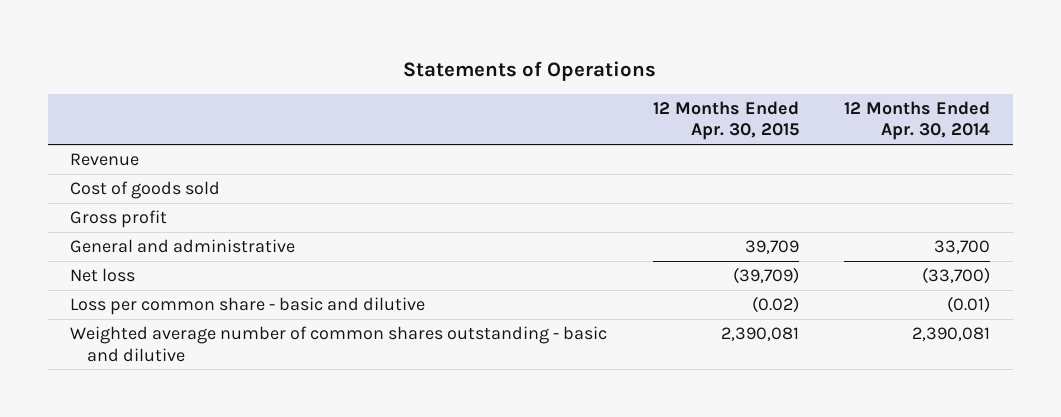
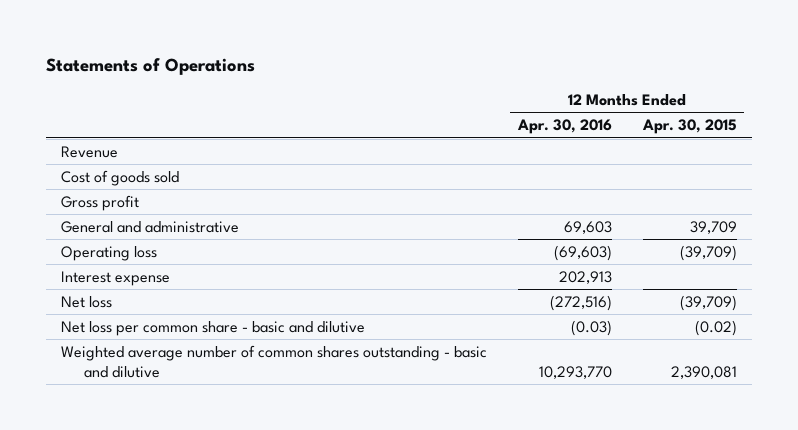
[844,100,991,141] 12 Months Ended Apr. 30, 2014 -> none
none -> [516,119,612,135] Apr. 30, 2016
none -> [61,246,158,262] Operating loss
none -> [61,271,171,287] Interest expense
[70,297,426,316] Loss per common share - basic and dilutive -> [61,321,366,337] Net loss per common share - basic and dilutive

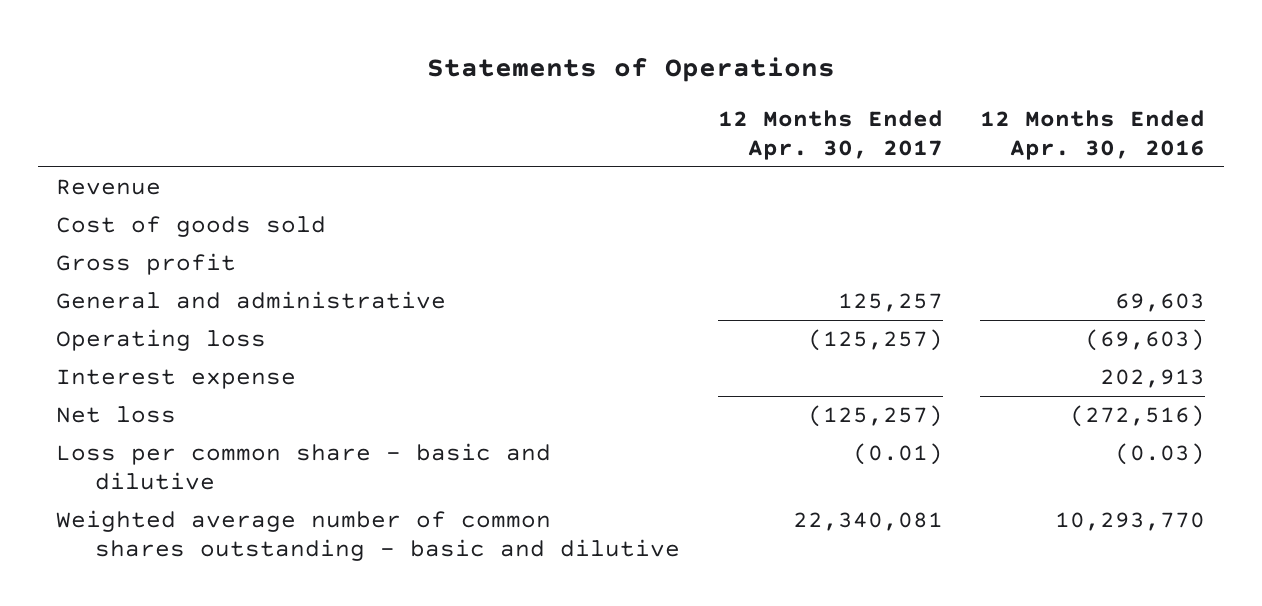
[641,119,737,135] Apr. 30, 2015 -> none
none -> [717,110,943,161] 12 Months Ended Apr. 30, 2017
[61,321,366,337] Net loss per common share - basic and dilutive -> [56,443,552,491] Loss per common share - basic and dilutive

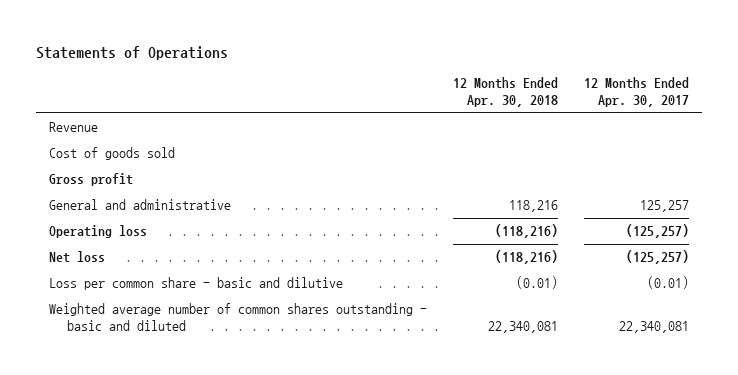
[980,110,1206,161] 12 Months Ended Apr. 30, 2016 -> none
none -> [452,77,558,108] 12 Months Ended Apr. 30, 2018
[56,369,297,390] Interest expense -> none
[56,510,681,562] Weighted average number of common shares outstanding - basic and dilutive -> [49,303,428,331] Weighted average number of common shares outstanding - basic and diluted

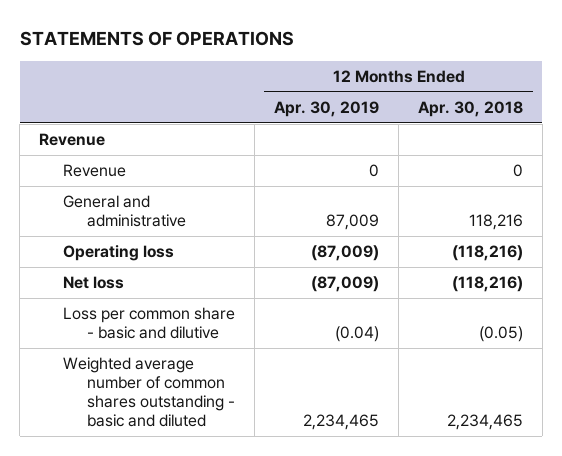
[36,45,229,60] Statements of Operations -> [19,30,294,46] STATEMENTS OF OPERATIONS
[583,77,689,108] 12 Months Ended Apr. 30, 2017 -> none
none -> [274,100,380,117] Apr. 30, 2019
[49,147,176,161] Cost of goods sold -> none
[49,173,134,187] Gross profit -> none
none -> [63,164,127,178] Revenue
[515,276,558,290] (0.01) -> [479,326,524,343] (0.05)
[487,320,558,333] 22,340,081 -> [447,414,524,431] 2,234,465

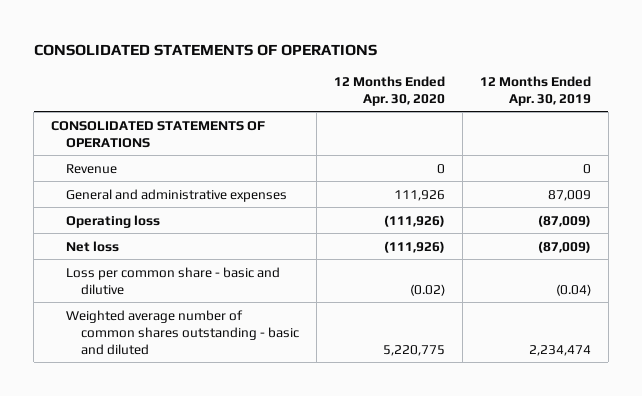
[19,30,294,46] STATEMENTS OF OPERATIONS -> [33,43,377,56] CONSOLIDATED STATEMENTS OF OPERATIONS
[418,100,524,117] Apr. 30, 2018 -> none
none -> [333,75,445,106] 12 Months Ended Apr. 30, 2020
[39,133,106,147] Revenue -> none
none -> [51,120,266,148] CONSOLIDATED STATEMENTS OF OPERATIONS
[63,195,187,228] General and administrative -> [65,188,287,202] General and administrative expenses
[303,414,380,431] 2,234,465 -> [528,344,591,356] 2,234,474

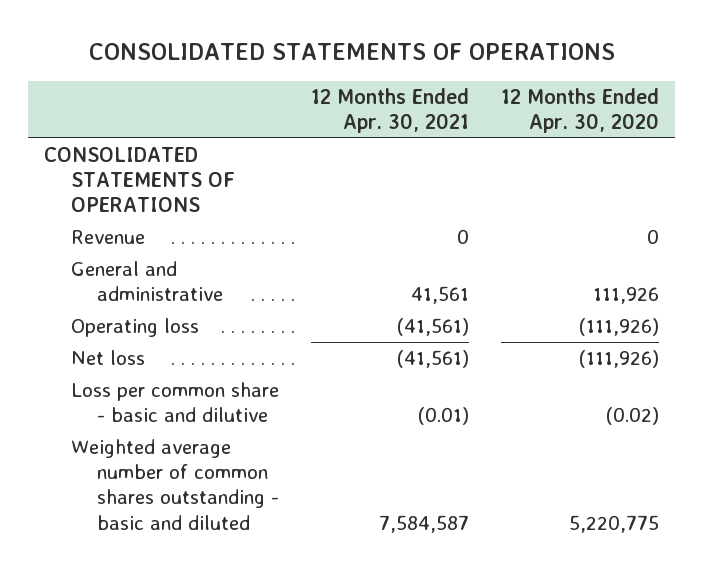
[479,75,591,106] 12 Months Ended Apr. 30, 2019 -> none
none -> [311,87,470,133] 12 Months Ended Apr. 30, 2021
[65,188,287,202] General and administrative expenses -> [70,261,224,302] General and administrative

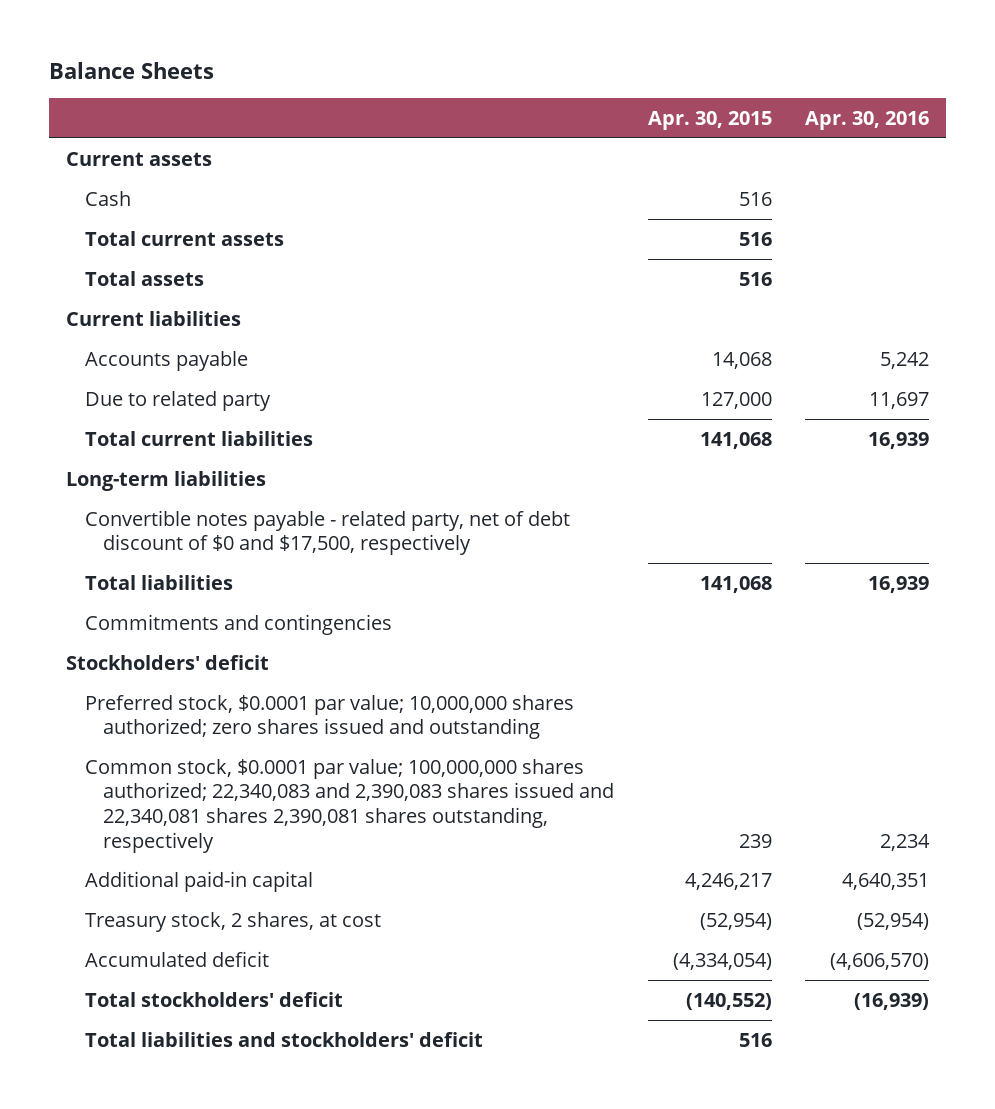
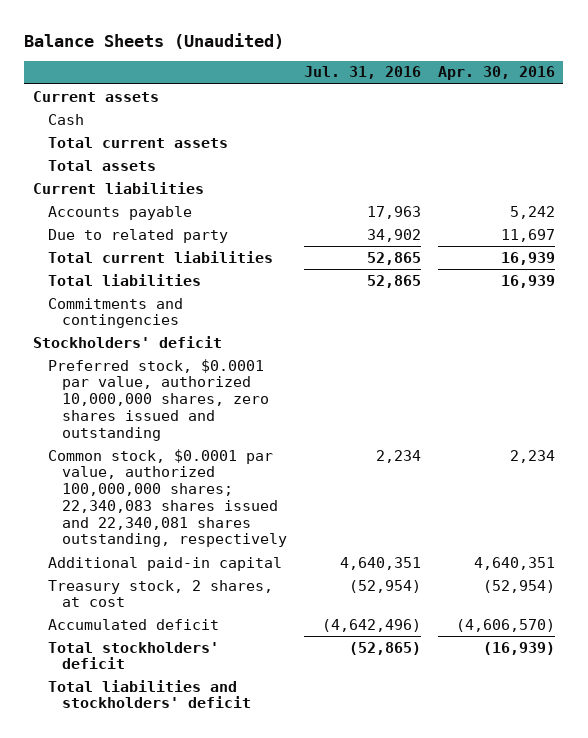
[49,62,215,80] Balance Sheets -> [24,32,285,49] Balance Sheets (Unaudited)
[647,111,772,131] Apr. 30, 2015 -> none
none -> [304,66,422,80] Jul. 31, 2016
[65,470,266,491] Long-term liabilities -> none
[84,509,570,556] Convertible notes payable - related party, net of debt discount of $0 and $17,500, respectively -> none
[84,694,574,740] Preferred stock, $0.0001 par value; 10,000,000 shares authorized; zero shares issued and outstanding -> [47,358,270,441] Preferred stock, $0.0001 par value, authorized 10,000,000 shares, zero shares issued and outstanding
[84,758,615,853] Common stock, $0.0001 par value; 100,000,000 shares authorized; 22,340,083 and 2,390,083 shares issued and 22,340,081 shares 2,390,081 shares outstanding, respectively -> [47,448,288,548] Common stock, $0.0001 par value, authorized 100,000,000 shares; 22,340,083 shares issued and 22,340,081 shares outstanding, respectively

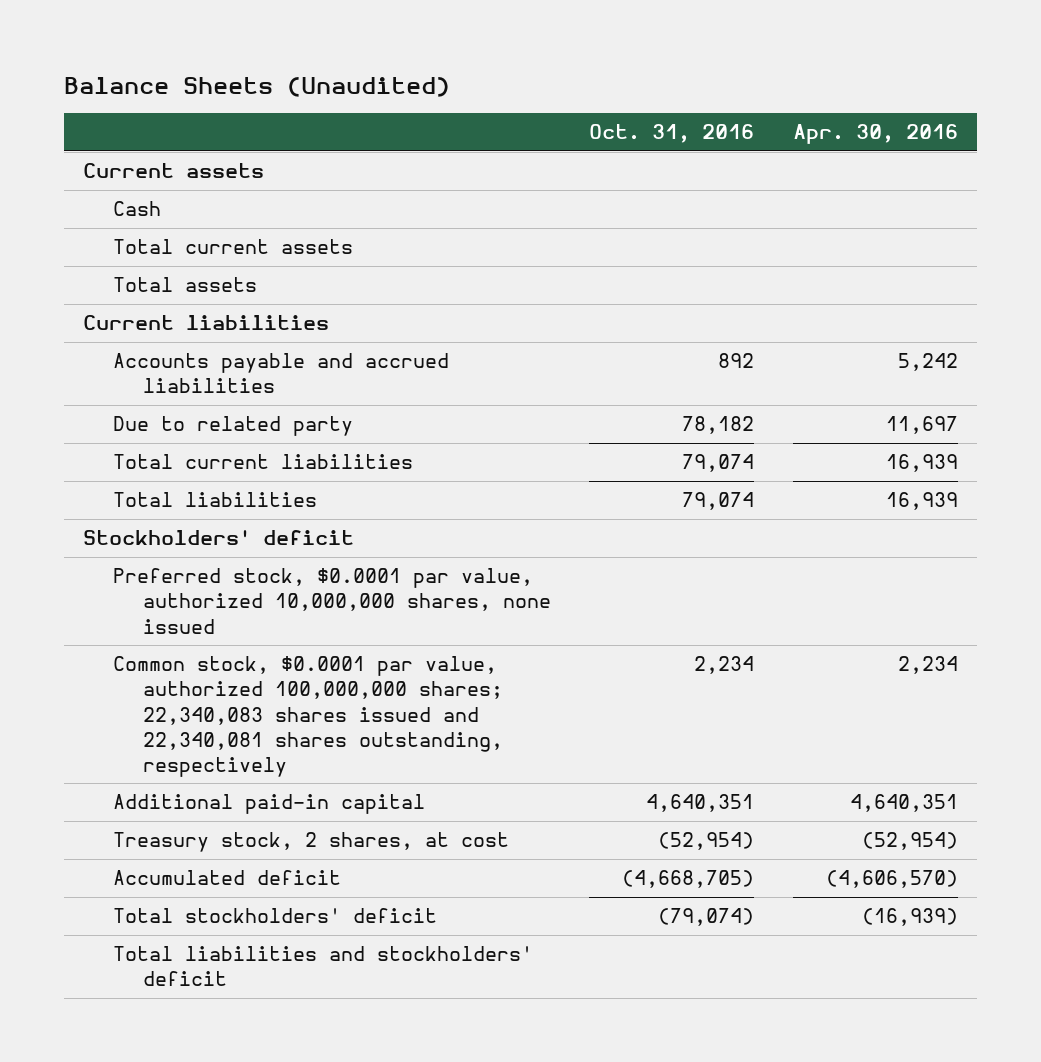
[304,66,422,80] Jul. 31, 2016 -> none
none -> [589,124,755,144] Oct. 31, 2016
[47,205,192,220] Accounts payable -> [112,353,449,394] Accounts payable and accrued liabilities
[47,297,183,329] Commitments and contingencies -> none
[47,358,270,441] Preferred stock, $0.0001 par value, authorized 10,000,000 shares, zero shares issued and outstanding -> [112,568,551,634] Preferred stock, $0.0001 par value, authorized 10,000,000 shares, none issued

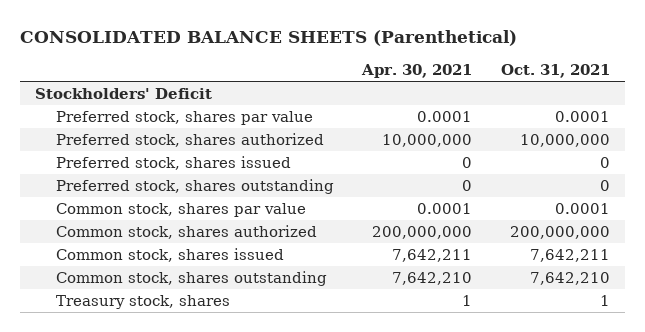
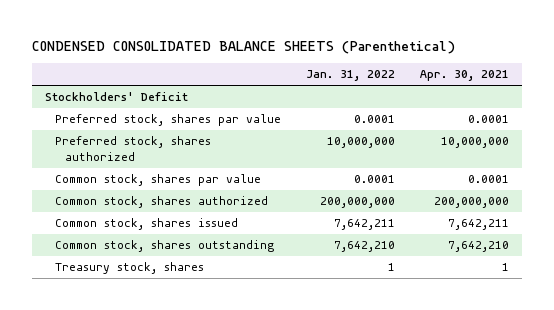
[20,30,518,47] CONSOLIDATED BALANCE SHEETS (Parenthetical) -> [32,41,456,55] CONDENSED CONSOLIDATED BALANCE SHEETS (Parenthetical)
[501,63,611,78] Oct. 31, 2021 -> none
none -> [306,70,396,82] Jan. 31, 2022
[55,155,291,170] Preferred stock, shares issued -> none
[55,178,334,194] Preferred stock, shares outstanding -> none

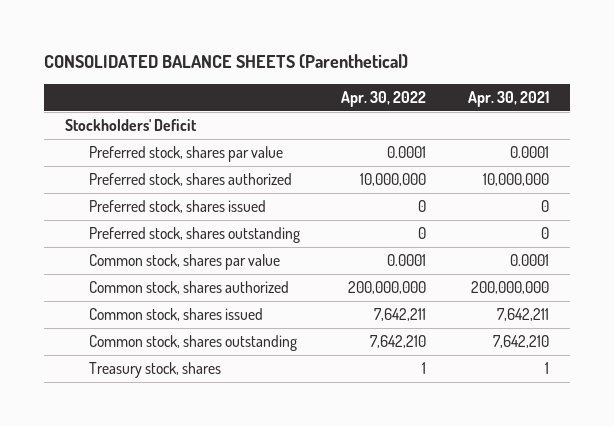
[32,41,456,55] CONDENSED CONSOLIDATED BALANCE SHEETS (Parenthetical) -> [44,54,409,70] CONSOLIDATED BALANCE SHEETS (Parenthetical)
[306,70,396,82] Jan. 31, 2022 -> none
none -> [341,90,427,107] Apr. 30, 2022
none -> [88,200,266,214] Preferred stock, shares issued
none -> [88,227,300,244] Preferred stock, shares outstanding

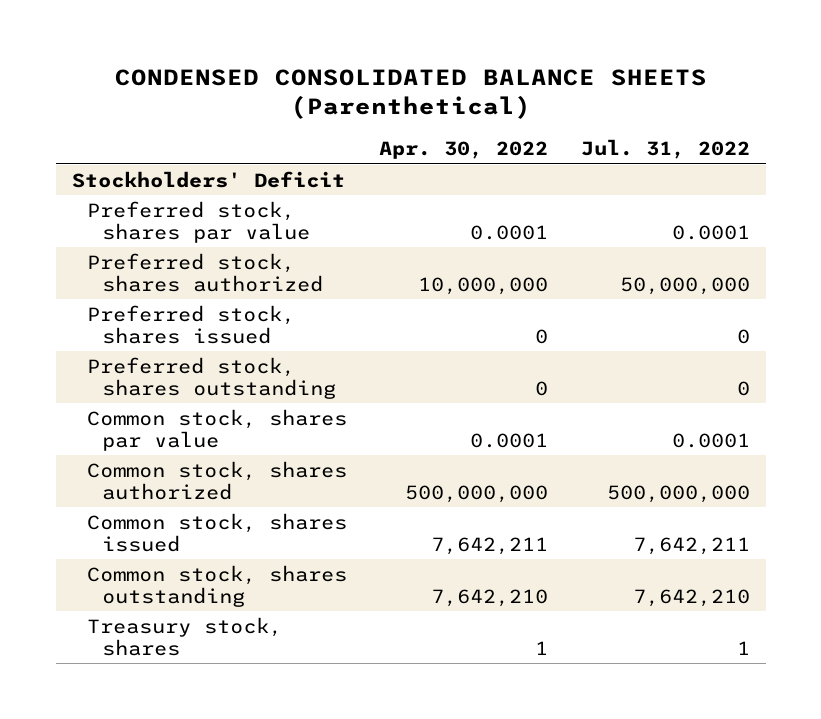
[44,54,409,70] CONSOLIDATED BALANCE SHEETS (Parenthetical) -> [114,68,707,120] CONDENSED CONSOLIDATED BALANCE SHEETS (Parenthetical)
[468,90,550,107] Apr. 30, 2021 -> none
none -> [580,139,750,160] Jul. 31, 2022
[348,281,427,295] 200,000,000 -> [405,484,549,503] 500,000,000

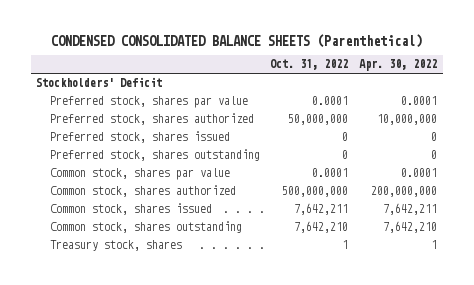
[580,139,750,160] Jul. 31, 2022 -> none
none -> [270,59,349,71] Oct. 31, 2022
[405,484,549,503] 500,000,000 -> [371,186,438,198] 200,000,000

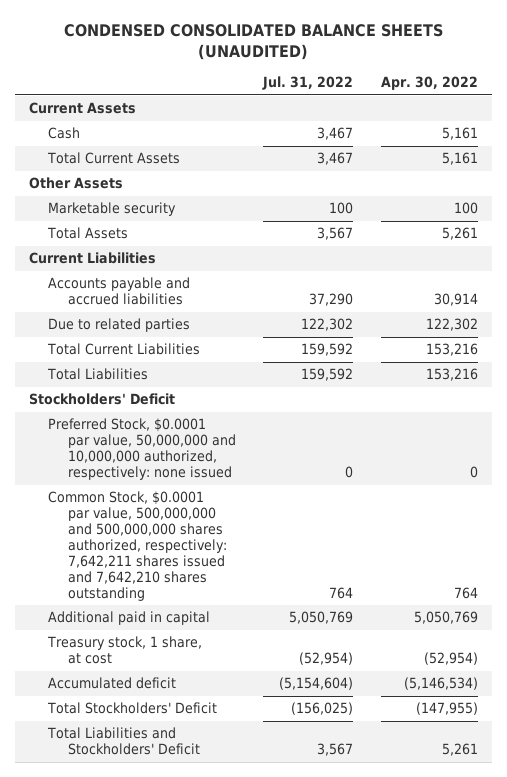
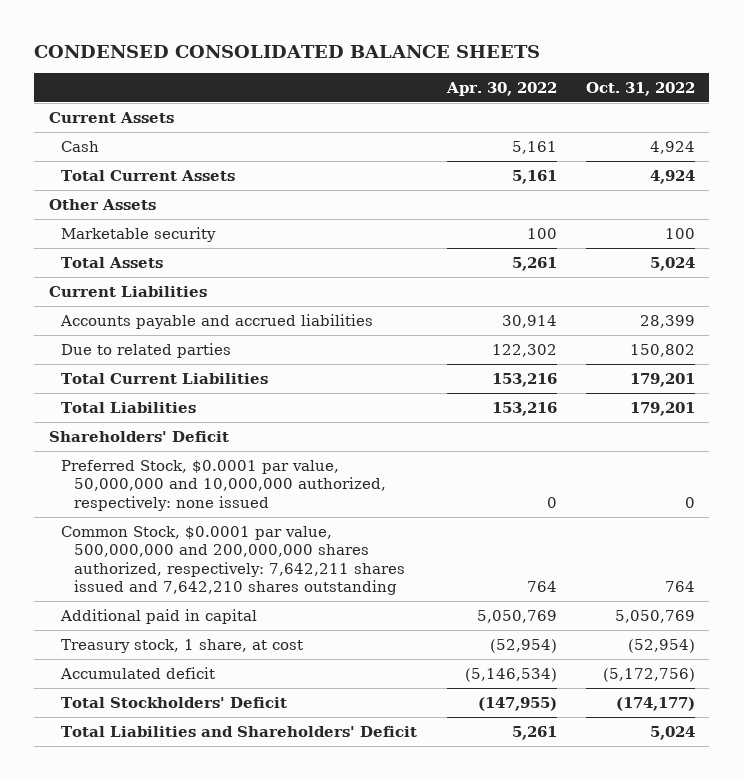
[64,23,444,60] CONDENSED CONSOLIDATED BALANCE SHEETS (UNAUDITED) -> [34,44,541,58] CONDENSED CONSOLIDATED BALANCE SHEETS
[262,76,354,91] Jul. 31, 2022 -> none
none -> [585,81,695,96] Oct. 31, 2022
[29,393,176,406] Stockholders' Deficit -> [48,430,229,442] Shareholders' Deficit
[48,491,227,601] Common Stock, $0.0001 par value, 500,000,000 and 500,000,000 shares authorized, respectively: 7,642,211 shares issued and 7,642,210 shares outstanding -> [61,525,406,596] Common Stock, $0.0001 par value, 500,000,000 and 200,000,000 shares authorized, respectively: 7,642,211 shares issued and 7,642,210 shares outstanding
[47,727,200,756] Total Liabilities and Stockholders' Deficit -> [61,725,418,737] Total Liabilities and Shareholders' Deficit

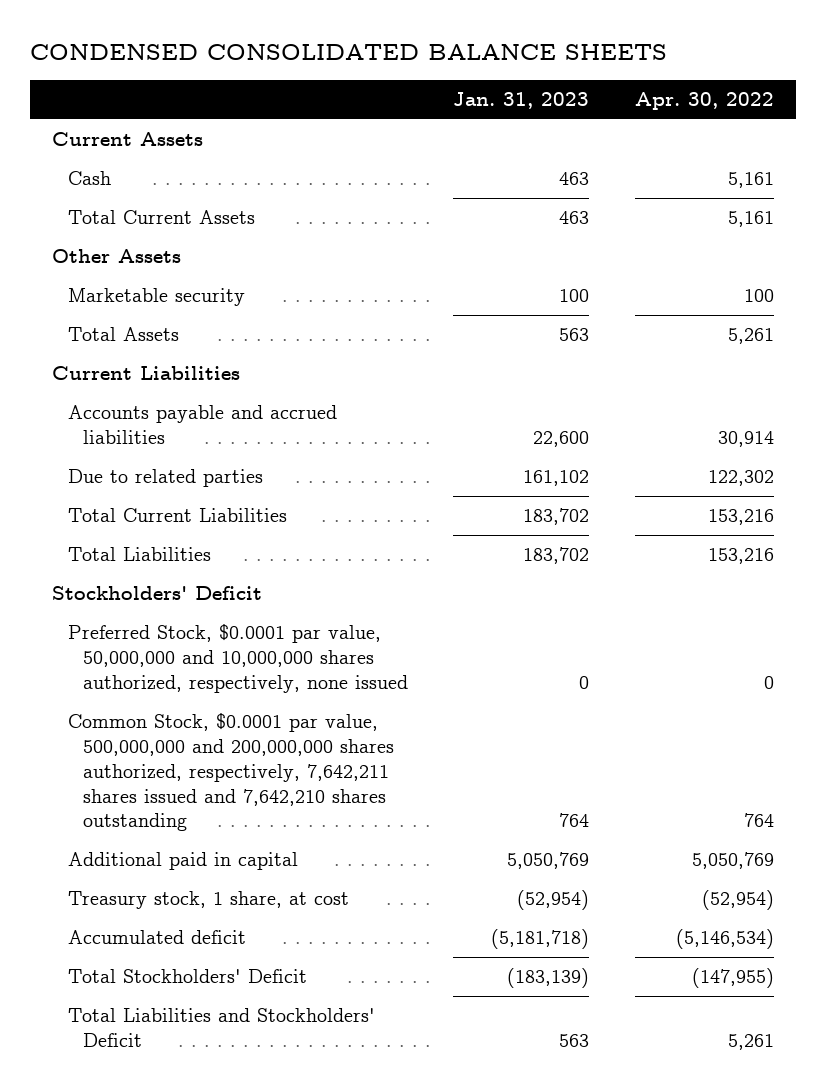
[585,81,695,96] Oct. 31, 2022 -> none
none -> [453,92,590,110] Jan. 31, 2023
[48,430,229,442] Shareholders' Deficit -> [52,586,263,601] Stockholders' Deficit
[61,459,387,511] Preferred Stock, $0.0001 par value, 50,000,000 and 10,000,000 authorized, respectively: none issued -> [67,624,409,693] Preferred Stock, $0.0001 par value, 50,000,000 and 10,000,000 shares authorized, respectively, none issued
[61,525,406,596] Common Stock, $0.0001 par value, 500,000,000 and 200,000,000 shares authorized, respectively: 7,642,211 shares issued and 7,642,210 shares outstanding -> [67,713,395,832] Common Stock, $0.0001 par value, 500,000,000 and 200,000,000 shares authorized, respectively, 7,642,211 shares issued and 7,642,210 shares outstanding
[61,725,418,737] Total Liabilities and Shareholders' Deficit -> [67,1008,375,1048] Total Liabilities and Stockholders' Deficit

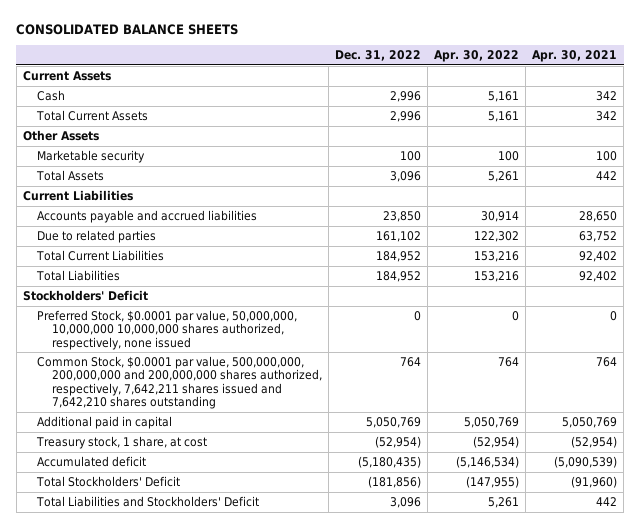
[29,44,667,61] CONDENSED CONSOLIDATED BALANCE SHEETS -> [16,23,239,35] CONSOLIDATED BALANCE SHEETS
[453,92,590,110] Jan. 31, 2023 -> none
none -> [335,49,422,61] Dec. 31, 2022
none -> [532,49,618,62] Apr. 30, 2021
[67,624,409,693] Preferred Stock, $0.0001 par value, 50,000,000 and 10,000,000 shares authorized, respectively, none issued -> [37,310,298,350] Preferred Stock, $0.0001 par value, 50,000,000, 10,000,000 10,000,000 shares authorized, respectively, none issued
[67,713,395,832] Common Stock, $0.0001 par value, 500,000,000 and 200,000,000 shares authorized, respectively, 7,642,211 shares issued and 7,642,210 shares outstanding -> [37,356,322,409] Common Stock, $0.0001 par value, 500,000,000, 200,000,000 and 200,000,000 shares authorized, respectively, 7,642,211 shares issued and 7,642,210 shares outstanding

